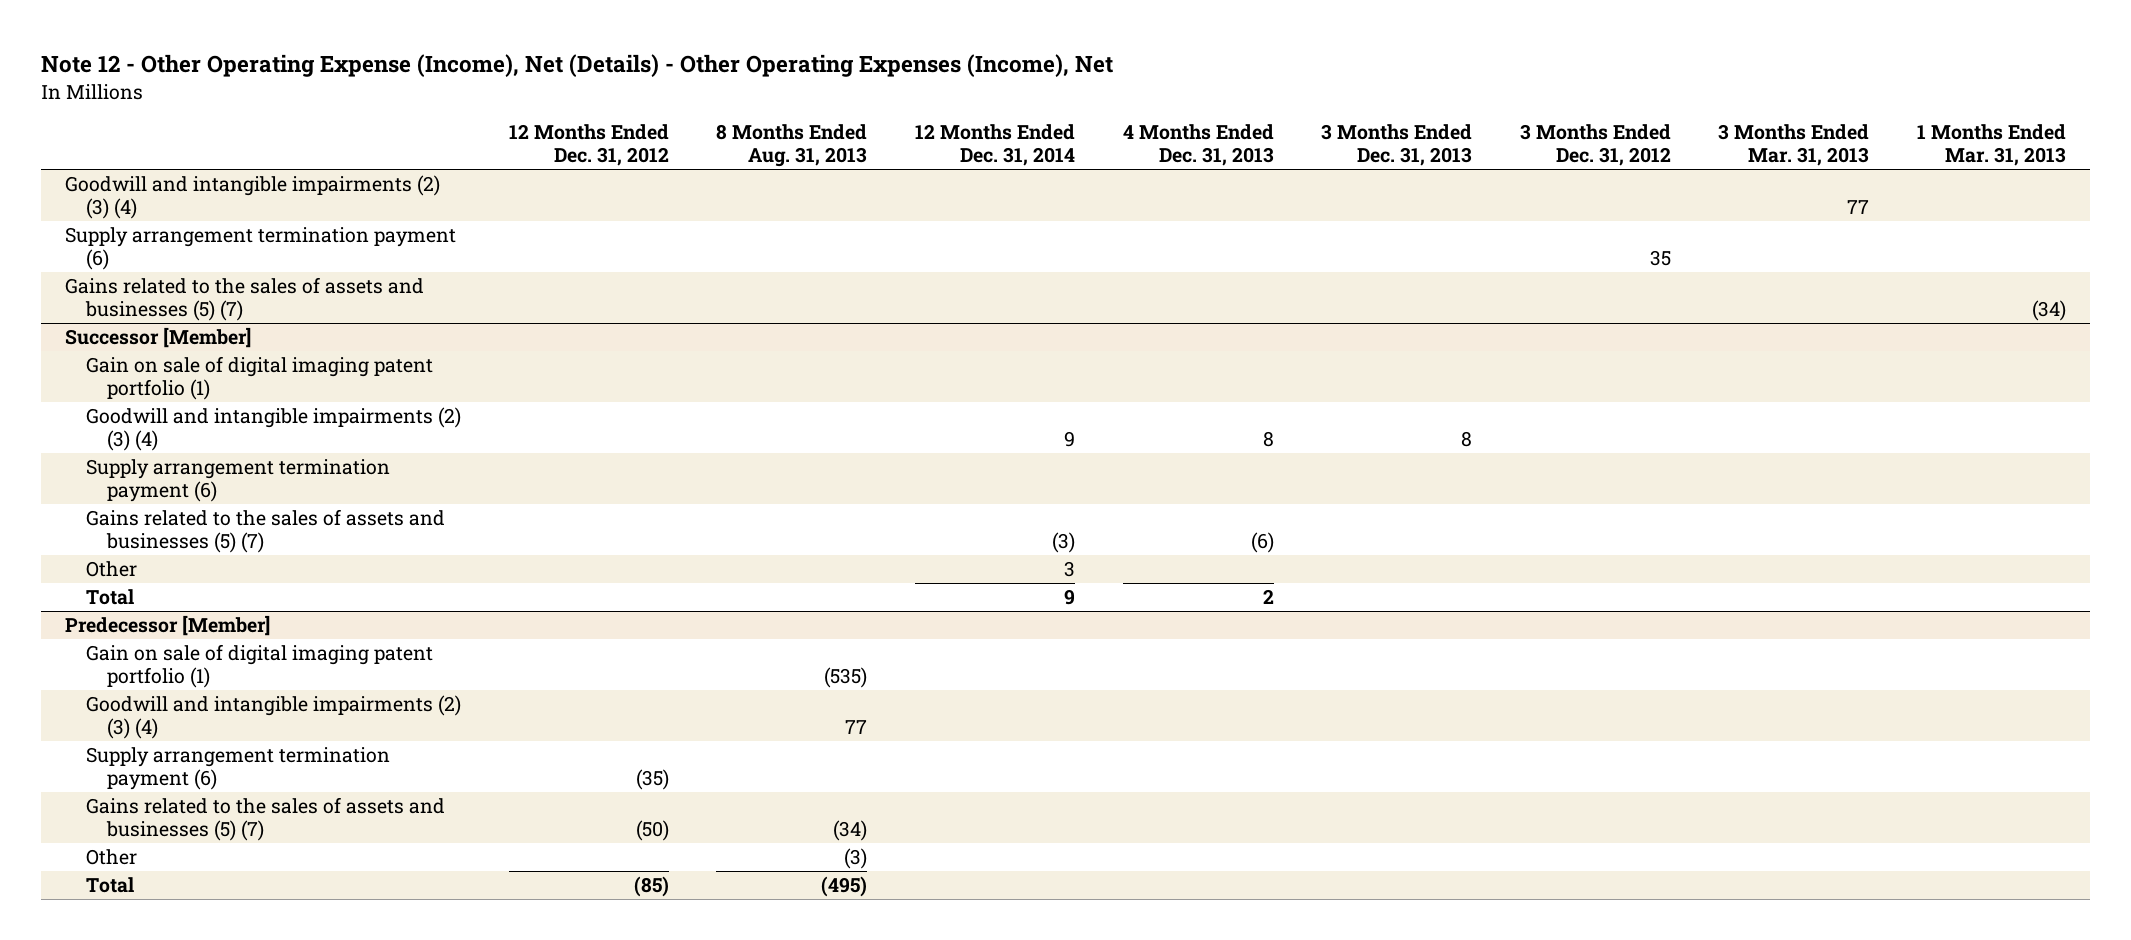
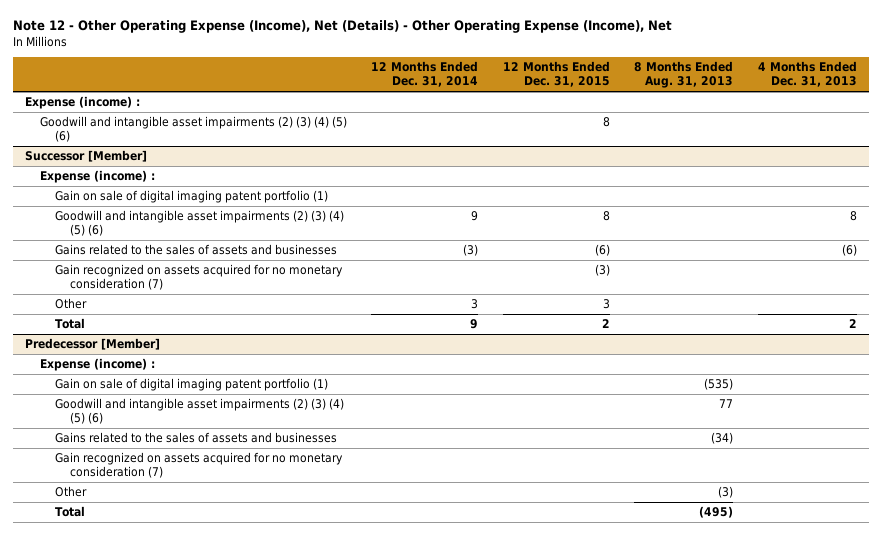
[41,53,1114,77] Note 12 - Other Operating Expense (Income), Net (Details) - Other Operating Expenses (Income), Net -> [12,20,672,34] Note 12 - Other Operating Expense (Income), Net (Details) - Other Operating Expense (Income), Net
[508,124,669,167] 12 Months Ended Dec. 31, 2012 -> none
[1321,124,1473,167] 3 Months Ended Dec. 31, 2013 -> none
[1519,124,1671,167] 3 Months Ended Dec. 31, 2012 -> none
[1718,124,1870,167] 3 Months Ended Mar. 31, 2013 -> none
[1916,124,2066,167] 1 Months Ended Mar. 31, 2013 -> none
none -> [502,61,610,88] 12 Months Ended Dec. 31, 2015
[65,227,457,271] Supply arrangement termination payment (6) -> none
[65,277,425,322] Gains related to the sales of assets and businesses (5) (7) -> none
none -> [24,96,140,110] Expense (income) :
[65,175,441,220] Goodwill and intangible impairments (2) (3) (4) -> [39,116,347,143] Goodwill and intangible asset impairments (2) (3) (4) (5) (6)
none -> [39,170,155,184] Expense (income) :
[86,459,391,503] Supply arrangement termination payment (6) -> none
[86,407,462,452] Goodwill and intangible impairments (2) (3) (4) -> [54,210,344,237] Goodwill and intangible asset impairments (2) (3) (4) (5) (6)
[86,509,446,554] Gains related to the sales of assets and businesses (5) (7) -> [54,244,337,256] Gains related to the sales of assets and businesses
none -> [54,264,343,291] Gain recognized on assets acquired for no monetary consideration (7)
none -> [39,358,155,372] Expense (income) :
[86,747,391,791] Supply arrangement termination payment (6) -> none
[86,695,462,740] Goodwill and intangible impairments (2) (3) (4) -> [54,398,344,425] Goodwill and intangible asset impairments (2) (3) (4) (5) (6)
[86,797,446,842] Gains related to the sales of assets and businesses (5) (7) -> [54,432,337,444] Gains related to the sales of assets and businesses
none -> [54,452,343,479] Gain recognized on assets acquired for no monetary consideration (7)

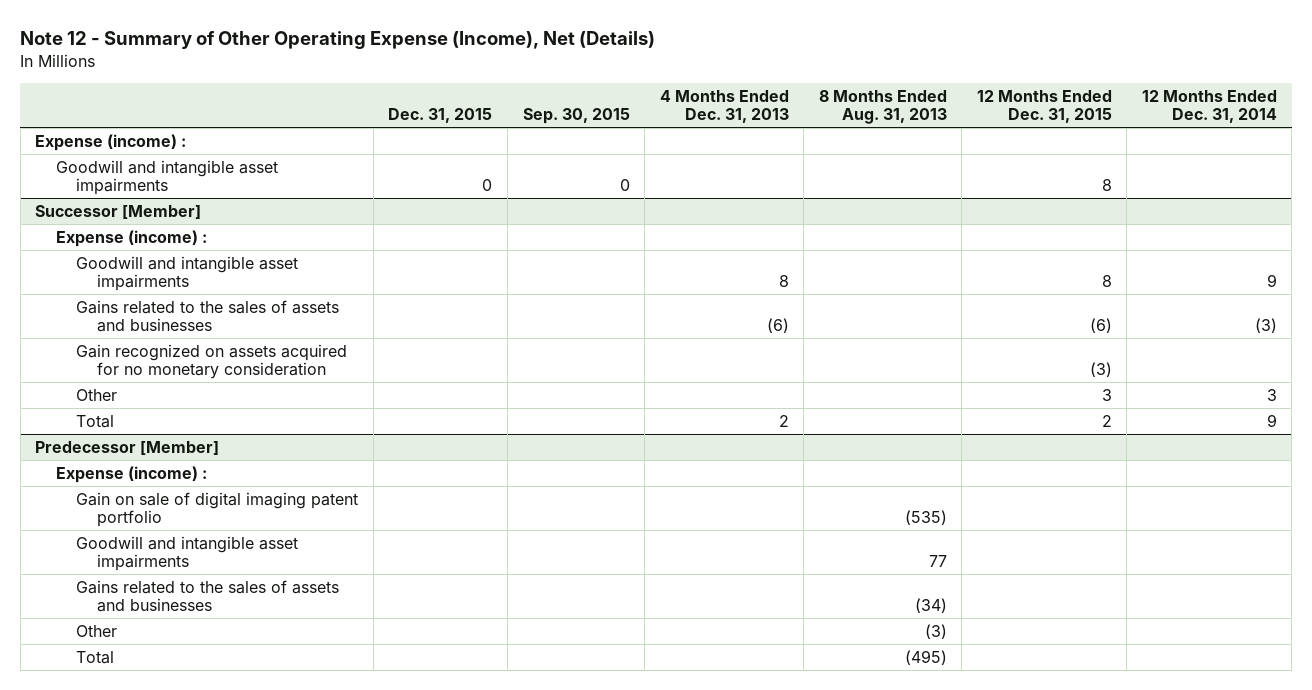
[12,20,672,34] Note 12 - Other Operating Expense (Income), Net (Details) - Other Operating Expense (Income), Net -> [20,31,656,50] Note 12 - Summary of Other Operating Expense (Income), Net (Details)
none -> [388,108,493,124] Dec. 31, 2015
none -> [522,108,630,125] Sep. 30, 2015
[39,116,347,143] Goodwill and intangible asset impairments (2) (3) (4) (5) (6) -> [55,159,278,196] Goodwill and intangible asset impairments
[54,190,328,204] Gain on sale of digital imaging patent portfolio (1) -> none
[54,210,344,237] Goodwill and intangible asset impairments (2) (3) (4) (5) (6) -> [76,255,299,292] Goodwill and intangible asset impairments
[54,264,343,291] Gain recognized on assets acquired for no monetary consideration (7) -> [76,343,348,380] Gain recognized on assets acquired for no monetary consideration
[54,378,328,392] Gain on sale of digital imaging patent portfolio (1) -> [76,491,359,528] Gain on sale of digital imaging patent portfolio
[54,398,344,425] Goodwill and intangible asset impairments (2) (3) (4) (5) (6) -> [76,535,299,572] Goodwill and intangible asset impairments
[54,452,343,479] Gain recognized on assets acquired for no monetary consideration (7) -> none

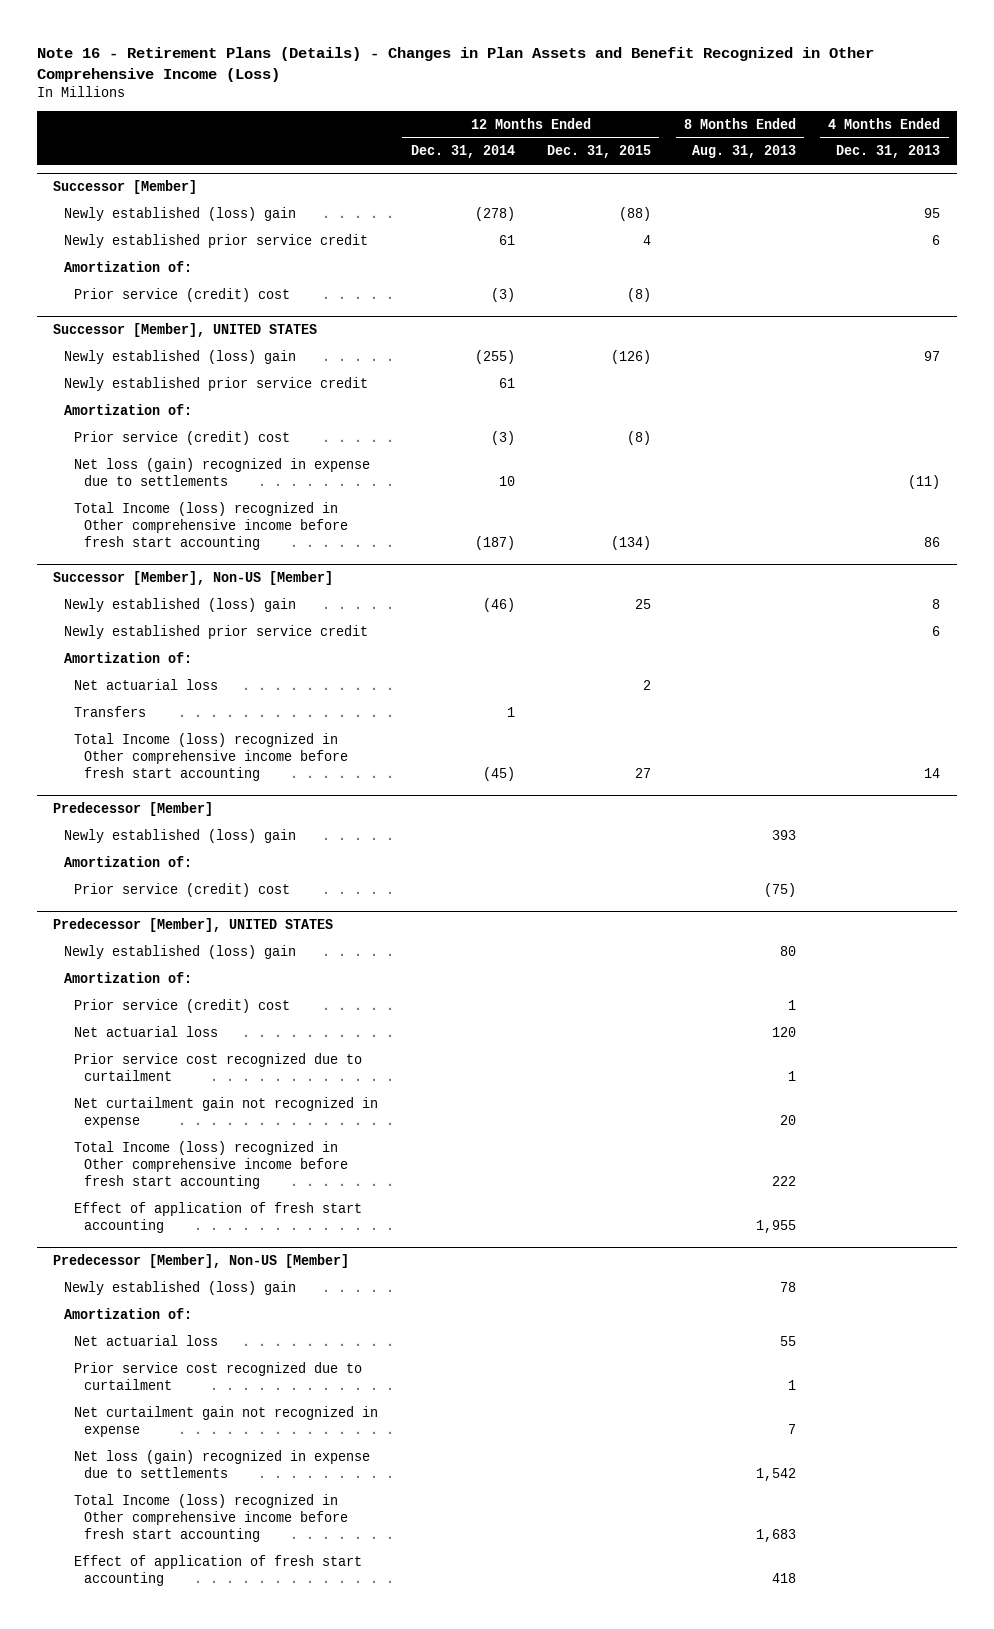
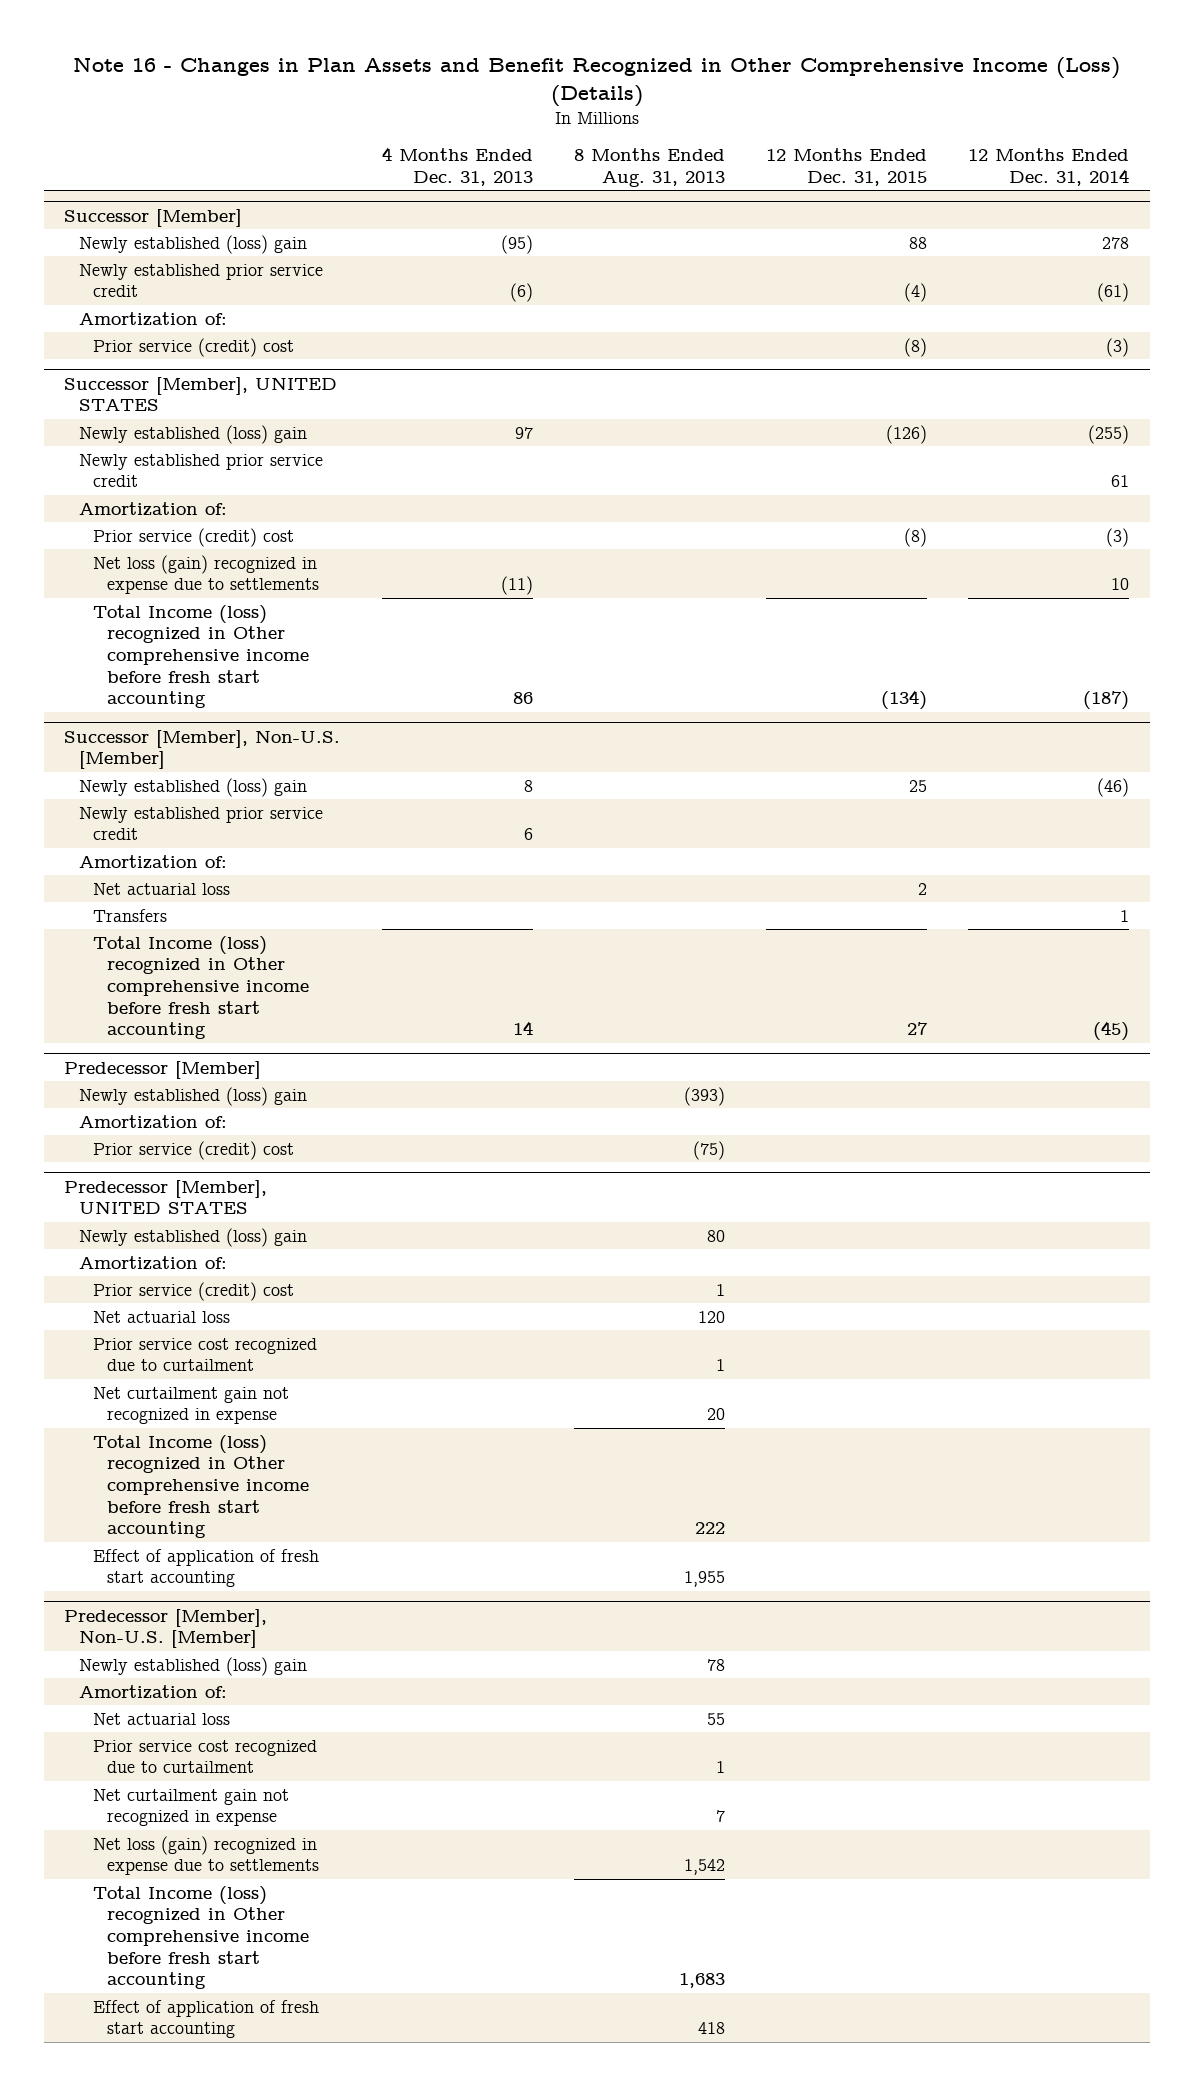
[37,47,875,83] Note 16 - Retirement Plans (Details) - Changes in Plan Assets and Benefit Recognized in Other Comprehensive Income (Loss) -> [72,56,1120,107] Note 16 - Changes in Plan Assets and Benefit Recognized in Other Comprehensive Income (Loss) (Details)
[474,206,515,221] (278) -> [1102,236,1130,249] 278
[619,206,652,221] (88) -> [909,236,928,249] 88
[924,207,941,218] 95 -> [500,234,533,254] (95)
[498,234,515,245] 61 -> [1097,283,1130,303] (61)
[643,234,652,245] 4 -> [904,283,928,303] (4)
[932,234,941,245] 6 -> [509,283,533,303] (6)
[53,571,334,586] Successor [Member], Non-US [Member] -> [64,729,341,770] Successor [Member], Non-U.S. [Member]
[771,829,796,840] 393 -> [683,1086,725,1106] (393)
[53,1254,350,1269] Predecessor [Member], Non-US [Member] -> [64,1608,268,1649] Predecessor [Member], Non-U.S. [Member]

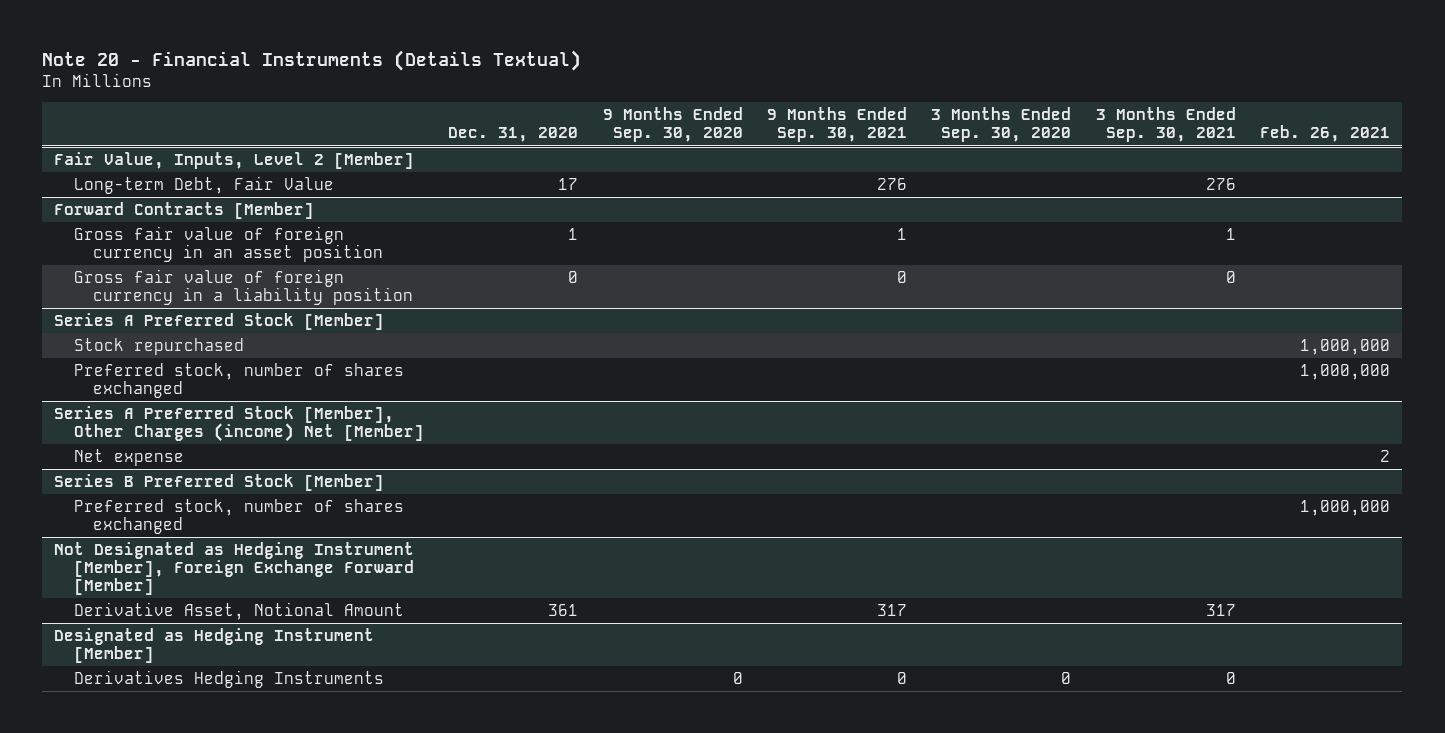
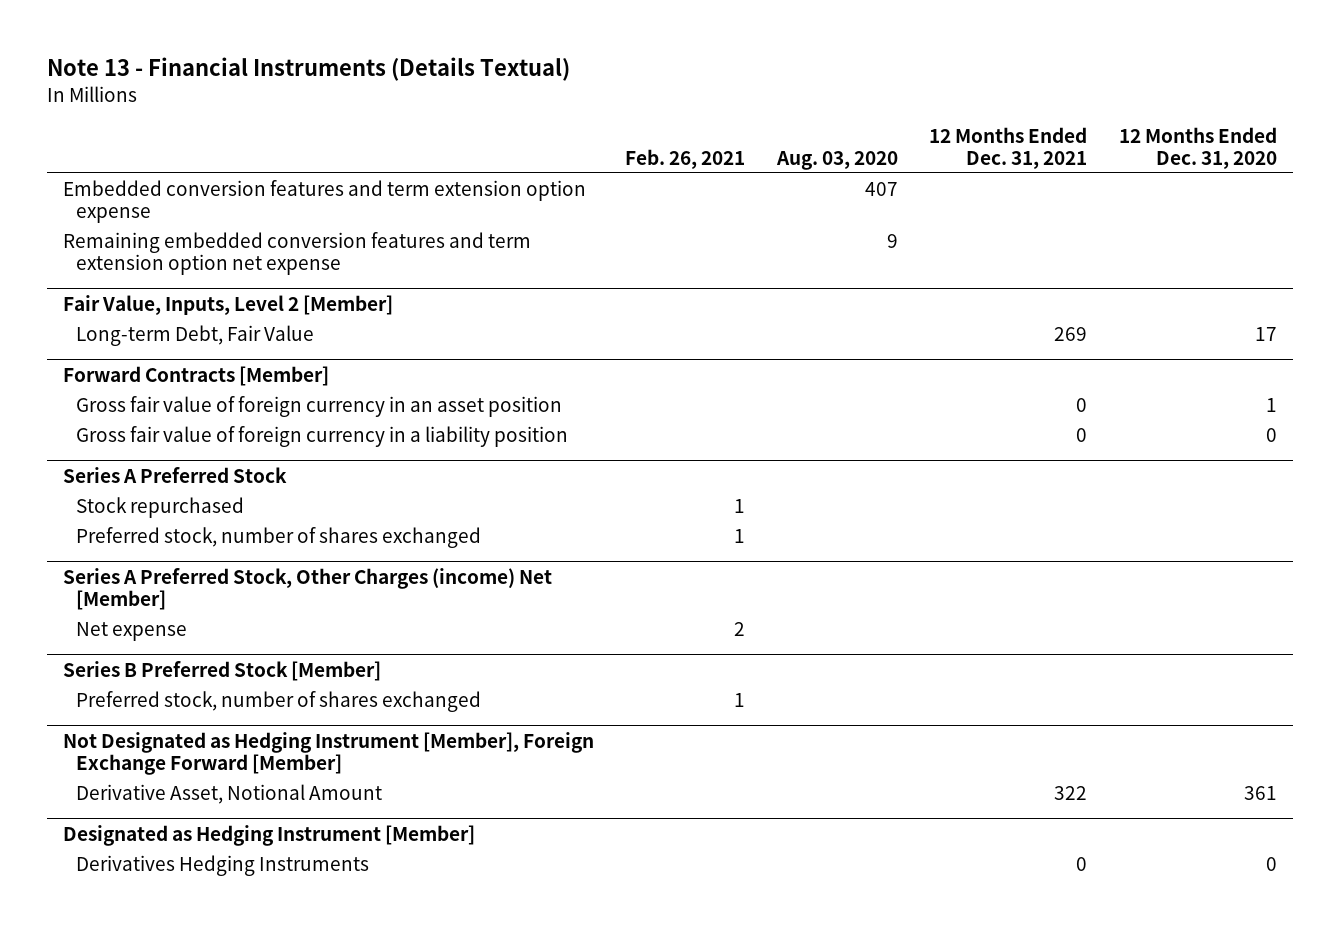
[42,50,582,72] Note 20 - Financial Instruments (Details Textual) -> [46,57,570,82] Note 13 - Financial Instruments (Details Textual)
[448,127,579,143] Dec. 31, 2020 -> none
[602,107,743,143] 9 Months Ended Sep. 30, 2020 -> none
[767,107,908,143] 9 Months Ended Sep. 30, 2021 -> none
[931,107,1072,143] 3 Months Ended Sep. 30, 2020 -> none
[1095,107,1236,143] 3 Months Ended Sep. 30, 2021 -> none
none -> [775,150,898,170] Aug. 03, 2020
none -> [929,126,1088,169] 12 Months Ended Dec. 31, 2021
none -> [1119,126,1278,169] 12 Months Ended Dec. 31, 2020
none -> [62,180,586,224] Embedded conversion features and term extension option expense
none -> [62,232,531,276] Remaining embedded conversion features and term extension option net expense
[54,312,385,330] Series A Preferred Stock [Member] -> [62,467,287,484] Series A Preferred Stock
[1300,338,1391,355] 1,000,000 -> [734,499,746,514] 1
[1300,363,1391,380] 1,000,000 -> [734,529,746,544] 1
[54,405,424,443] Series A Preferred Stock [Member], Other Charges (income) Net [Member] -> [62,568,552,610] Series A Preferred Stock, Other Charges (income) Net [Member]
[1300,499,1391,516] 1,000,000 -> [734,693,746,708] 1

